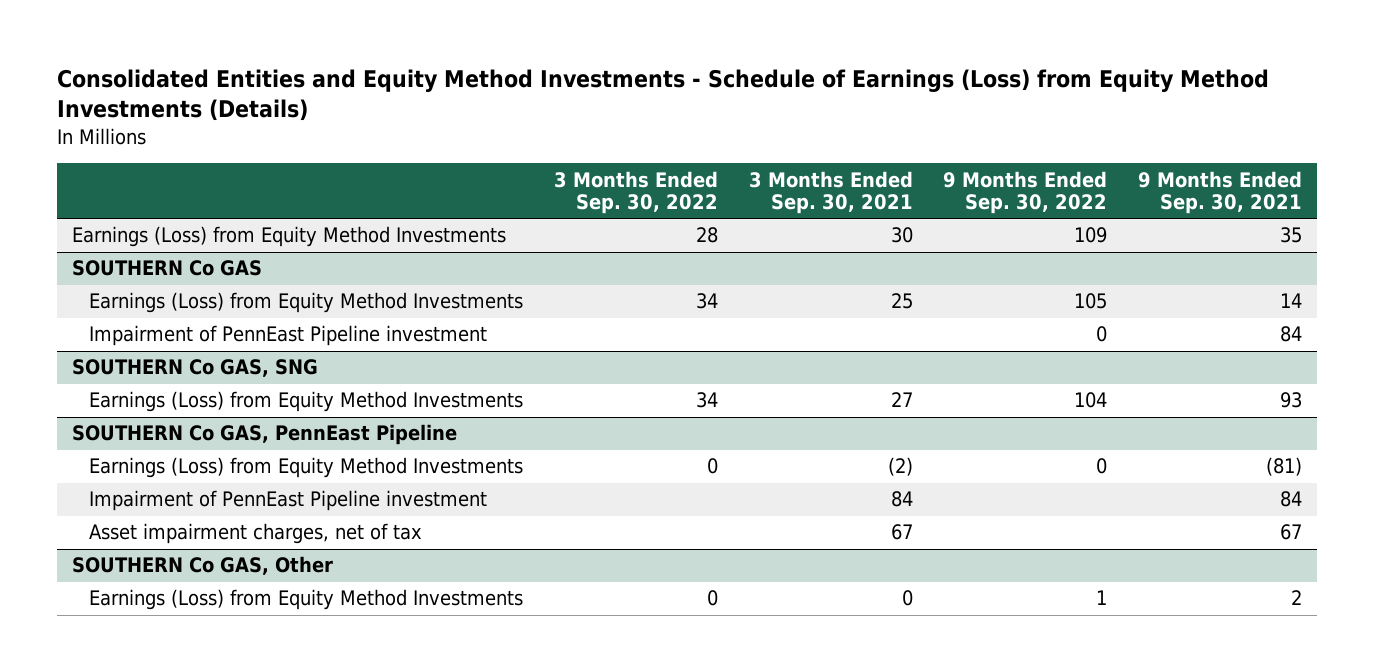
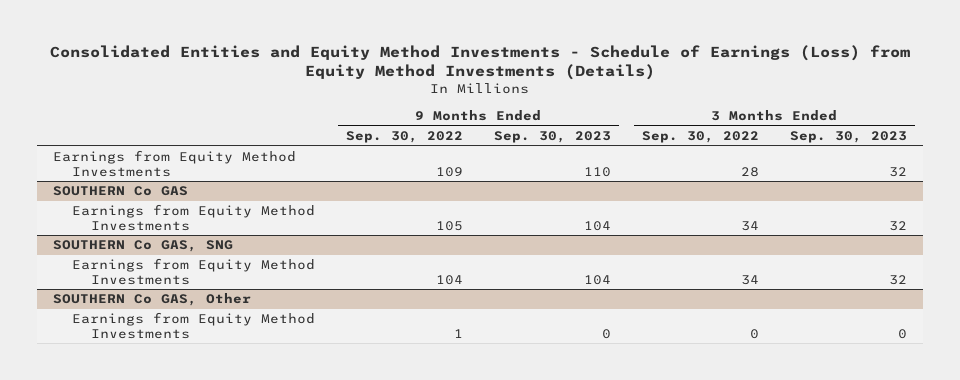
[748,170,913,215] 3 Months Ended Sep. 30, 2021 -> none
[1138,170,1303,215] 9 Months Ended Sep. 30, 2021 -> none
none -> [493,131,611,144] Sep. 30, 2023
none -> [790,131,908,144] Sep. 30, 2023
[72,226,507,248] Earnings (Loss) from Equity Method Investments -> [52,150,296,177] Earnings from Equity Method Investments
[88,325,487,347] Impairment of PennEast Pipeline investment -> none
[88,292,523,314] Earnings (Loss) from Equity Method Investments -> [71,204,315,231] Earnings from Equity Method Investments
[72,424,458,446] SOUTHERN Co GAS, PennEast Pipeline -> none
[88,457,523,479] Earnings (Loss) from Equity Method Investments -> none
[88,490,487,512] Impairment of PennEast Pipeline investment -> none
[88,523,422,545] Asset impairment charges, net of tax -> none
[88,391,523,413] Earnings (Loss) from Equity Method Investments -> [71,258,315,285] Earnings from Equity Method Investments
[88,589,523,611] Earnings (Loss) from Equity Method Investments -> [71,312,315,339] Earnings from Equity Method Investments

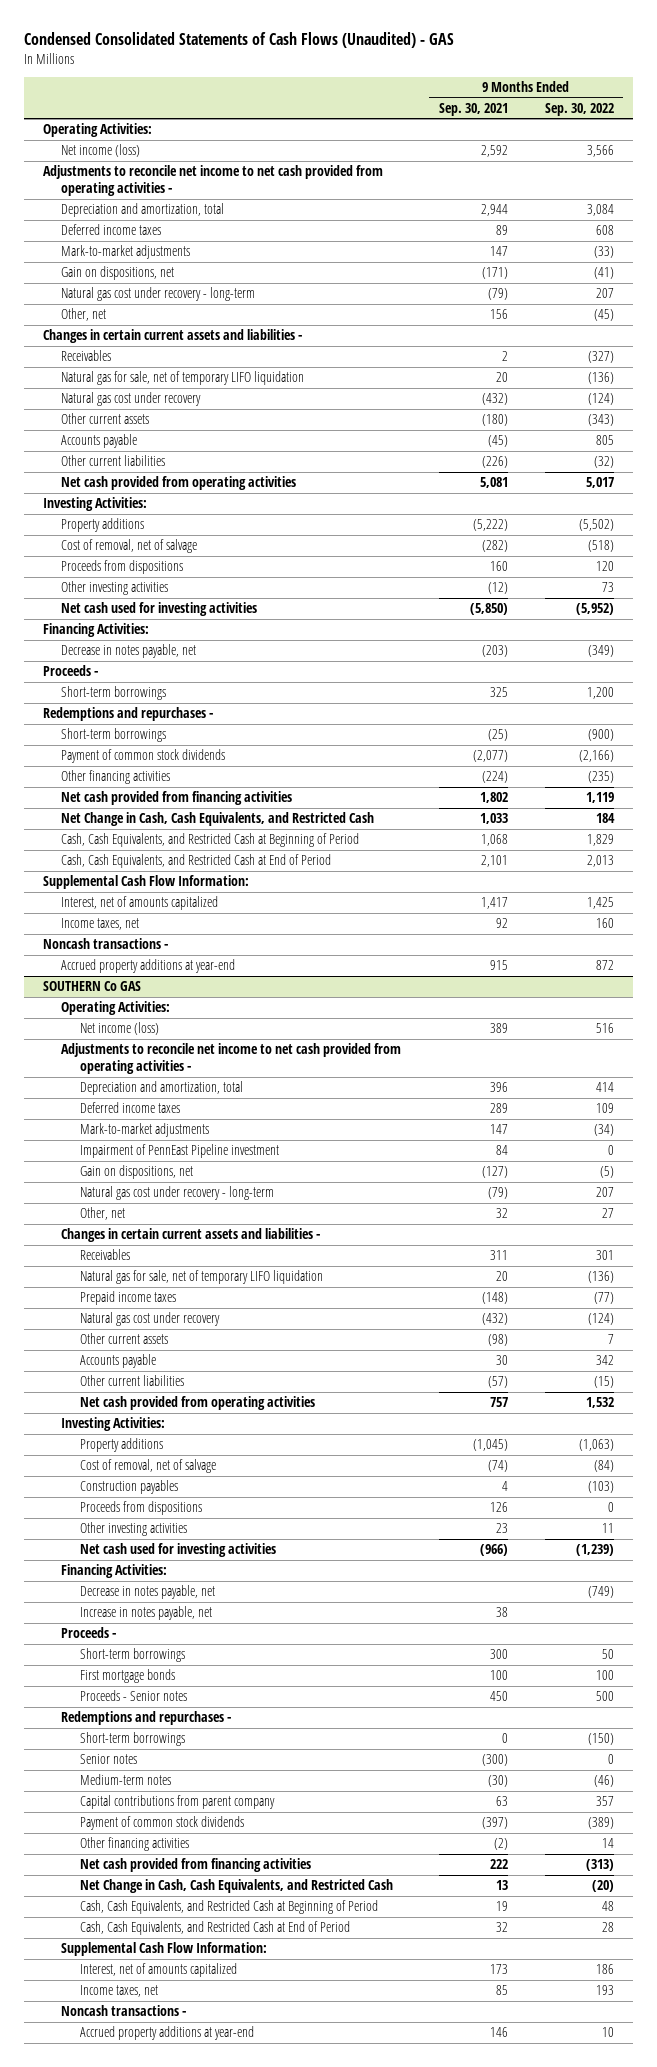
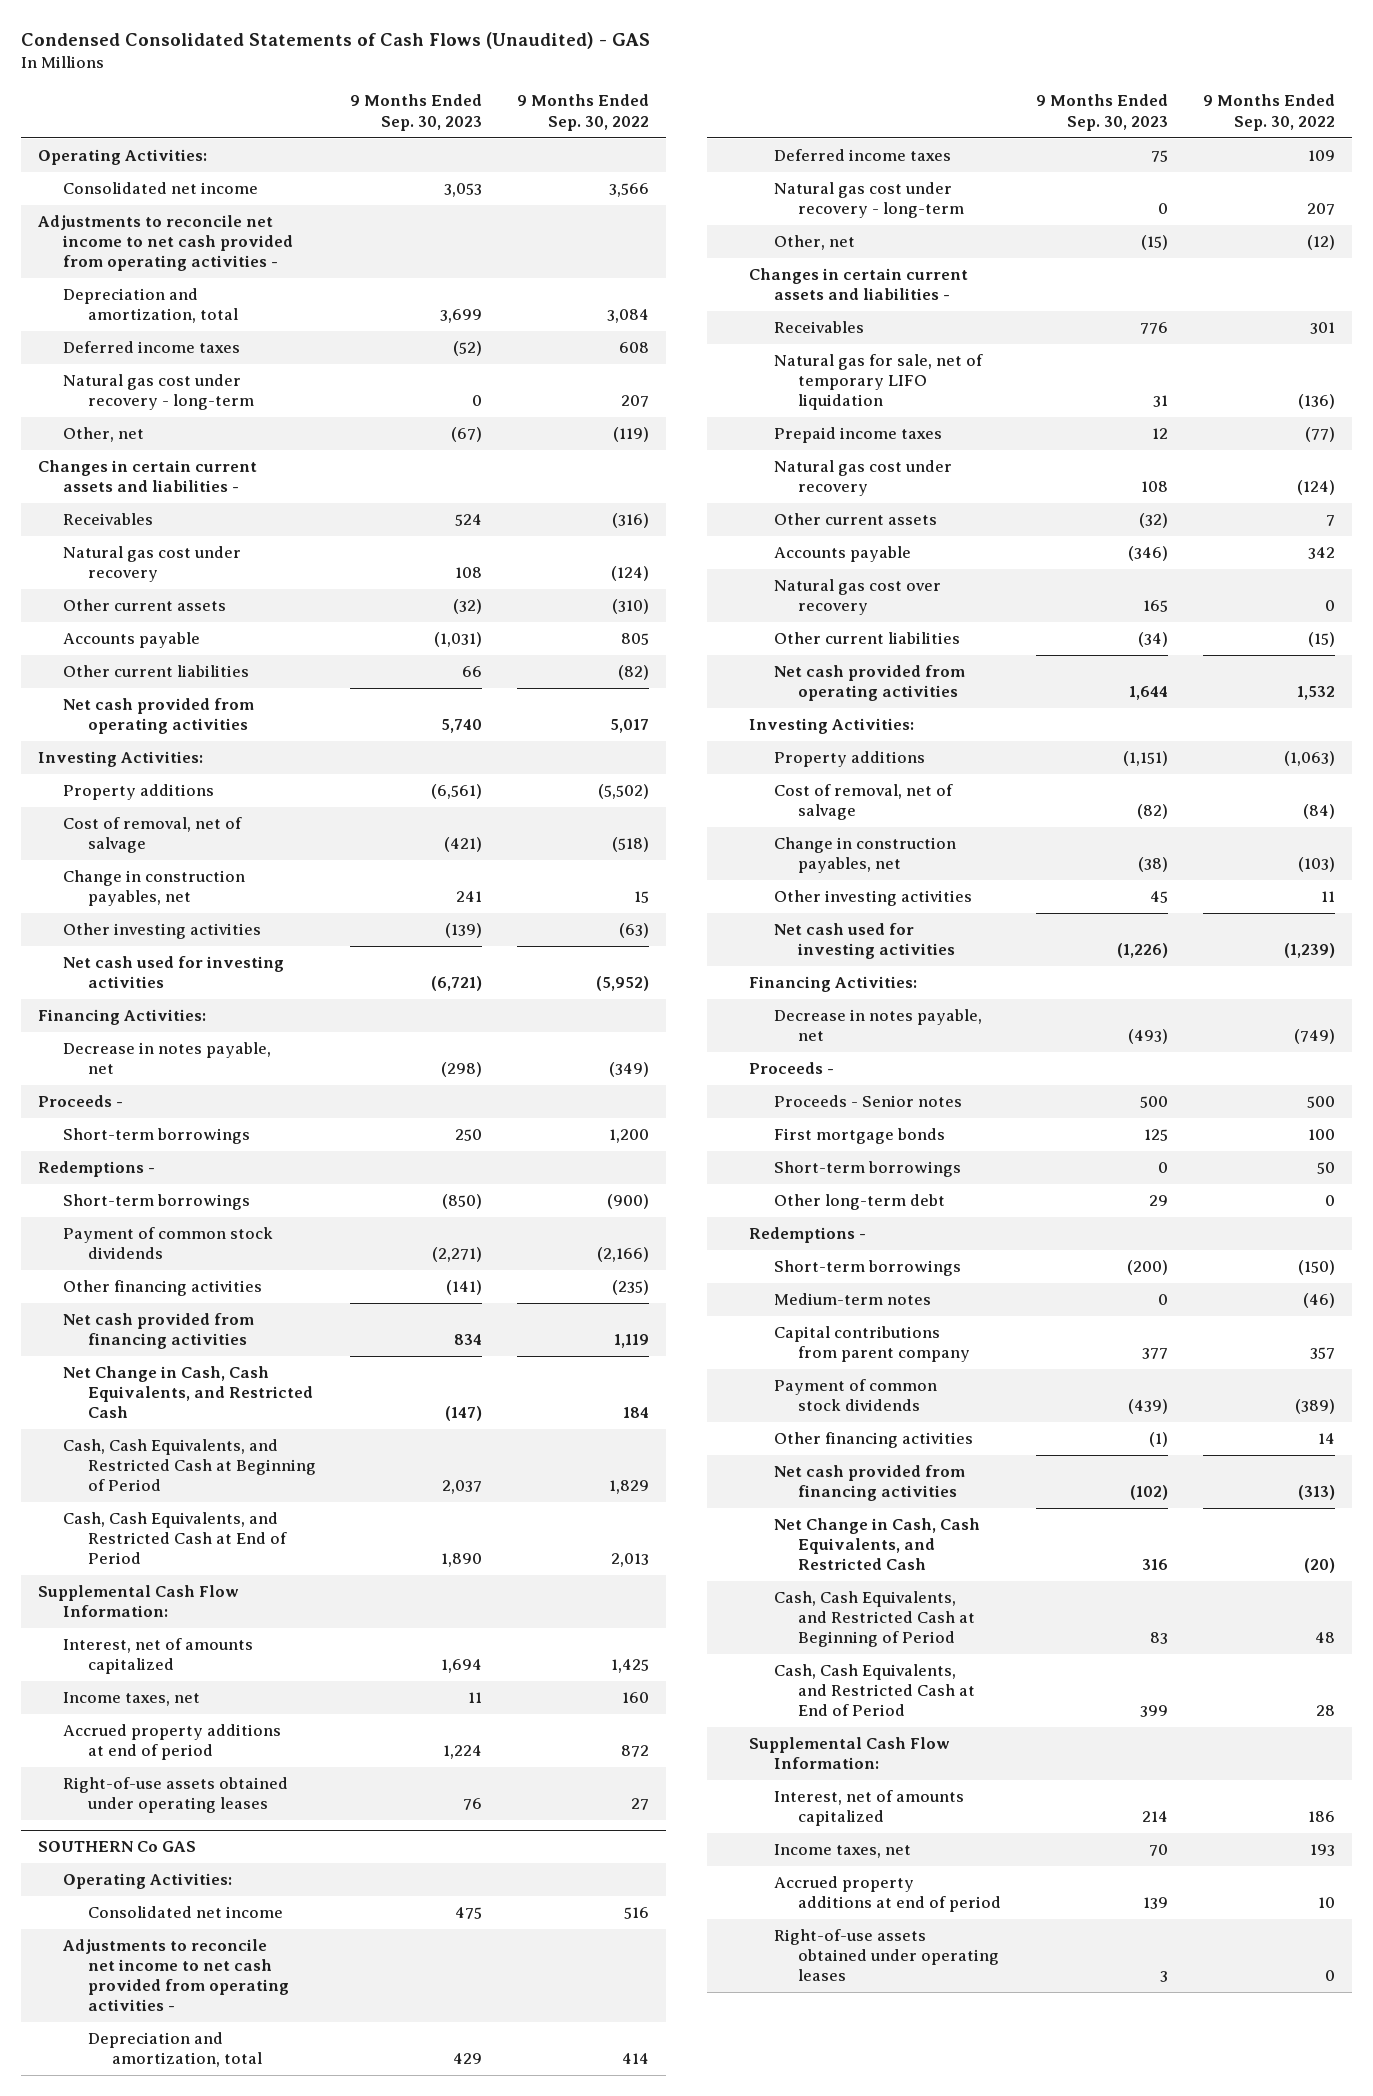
[438,102,508,116] Sep. 30, 2021 -> none
none -> [350,94,483,131] 9 Months Ended Sep. 30, 2023
[61,144,141,158] Net income (loss) -> [62,182,258,195] Consolidated net income
[61,245,191,260] Mark-to-market adjustments -> none
[61,266,175,281] Gain on dispositions, net -> none
[593,309,614,322] (45) -> [612,427,649,443] (119)
[61,371,305,386] Natural gas for sale, net of temporary LIFO liquidation -> none
[587,351,614,364] (327) -> [611,513,649,529] (316)
[587,414,614,427] (343) -> [611,599,649,615] (310)
[593,456,614,469] (32) -> [617,665,649,681] (82)
[61,560,184,575] Proceeds from dispositions -> none
none -> [62,870,245,907] Change in construction payables, net
[601,582,614,593] 73 -> [618,923,649,939] (63)
[42,707,213,722] Redemptions and repurchases - -> [38,1161,156,1178] Redemptions -
[42,938,168,950] Noncash transactions - -> none
[61,959,236,974] Accrued property additions at year-end -> [62,1724,281,1761] Accrued property additions at end of period
none -> [62,1777,288,1814] Right-of-use assets obtained under operating leases
[79,1022,159,1036] Net income (loss) -> [87,1906,283,1919] Consolidated net income
[79,1123,209,1138] Mark-to-market adjustments -> none
[79,1144,279,1159] Impairment of PennEast Pipeline investment -> none
[79,1165,193,1180] Gain on dispositions, net -> none
[601,1208,614,1219] 27 -> [1306,235,1335,251] (12)
none -> [773,579,941,616] Natural gas cost over recovery
[79,1501,202,1516] Proceeds from dispositions -> none
[79,1480,178,1495] Construction payables -> [773,837,956,874] Change in construction payables, net
[79,1606,212,1621] Increase in notes payable, net -> none
[79,1669,175,1684] First mortgage bonds -> [773,1128,945,1145] First mortgage bonds
[79,1648,185,1663] Short-term borrowings -> [773,1161,961,1178] Short-term borrowings
none -> [773,1194,945,1211] Other long-term debt
[61,1711,232,1726] Redemptions and repurchases - -> [748,1227,866,1244] Redemptions -
[79,1754,137,1765] Senior notes -> none
[61,2005,187,2017] Noncash transactions - -> none
[79,2026,254,2041] Accrued property additions at year-end -> [773,1876,1002,1913] Accrued property additions at end of period
none -> [773,1929,1000,1982] Right-of-use assets obtained under operating leases

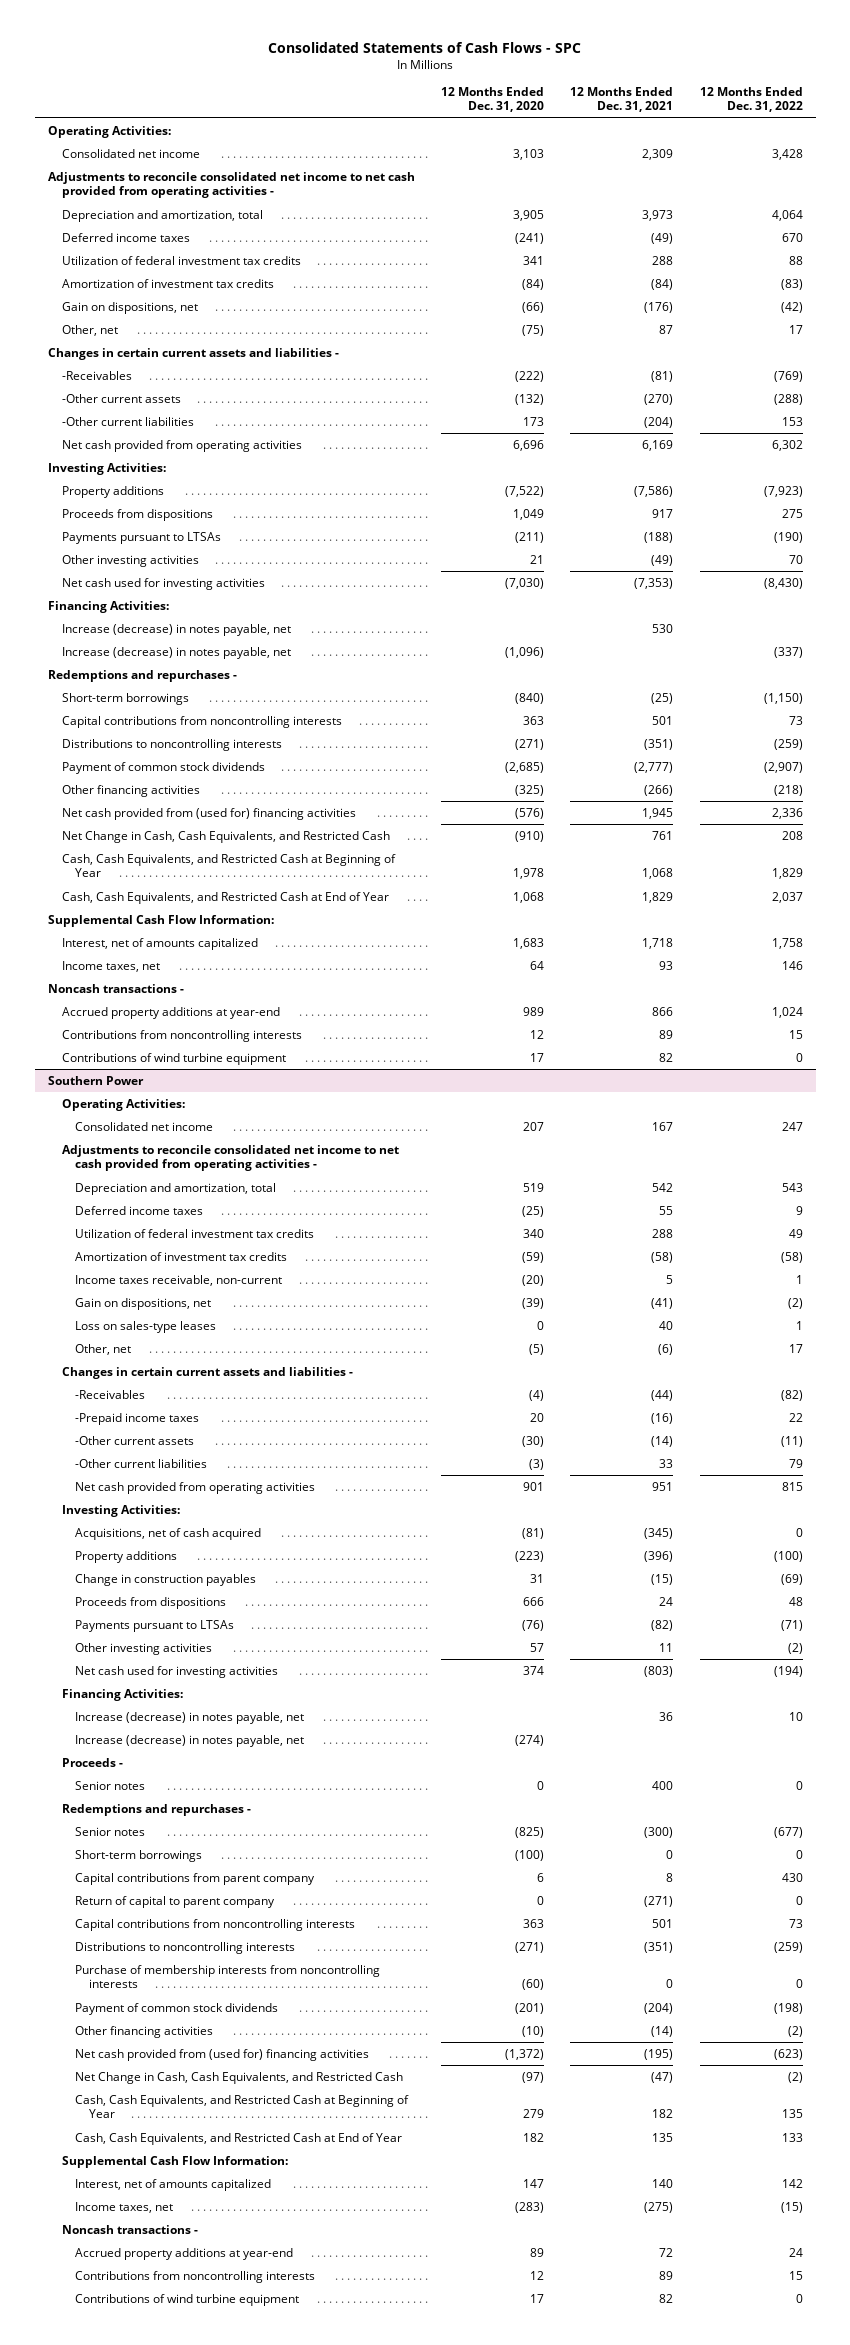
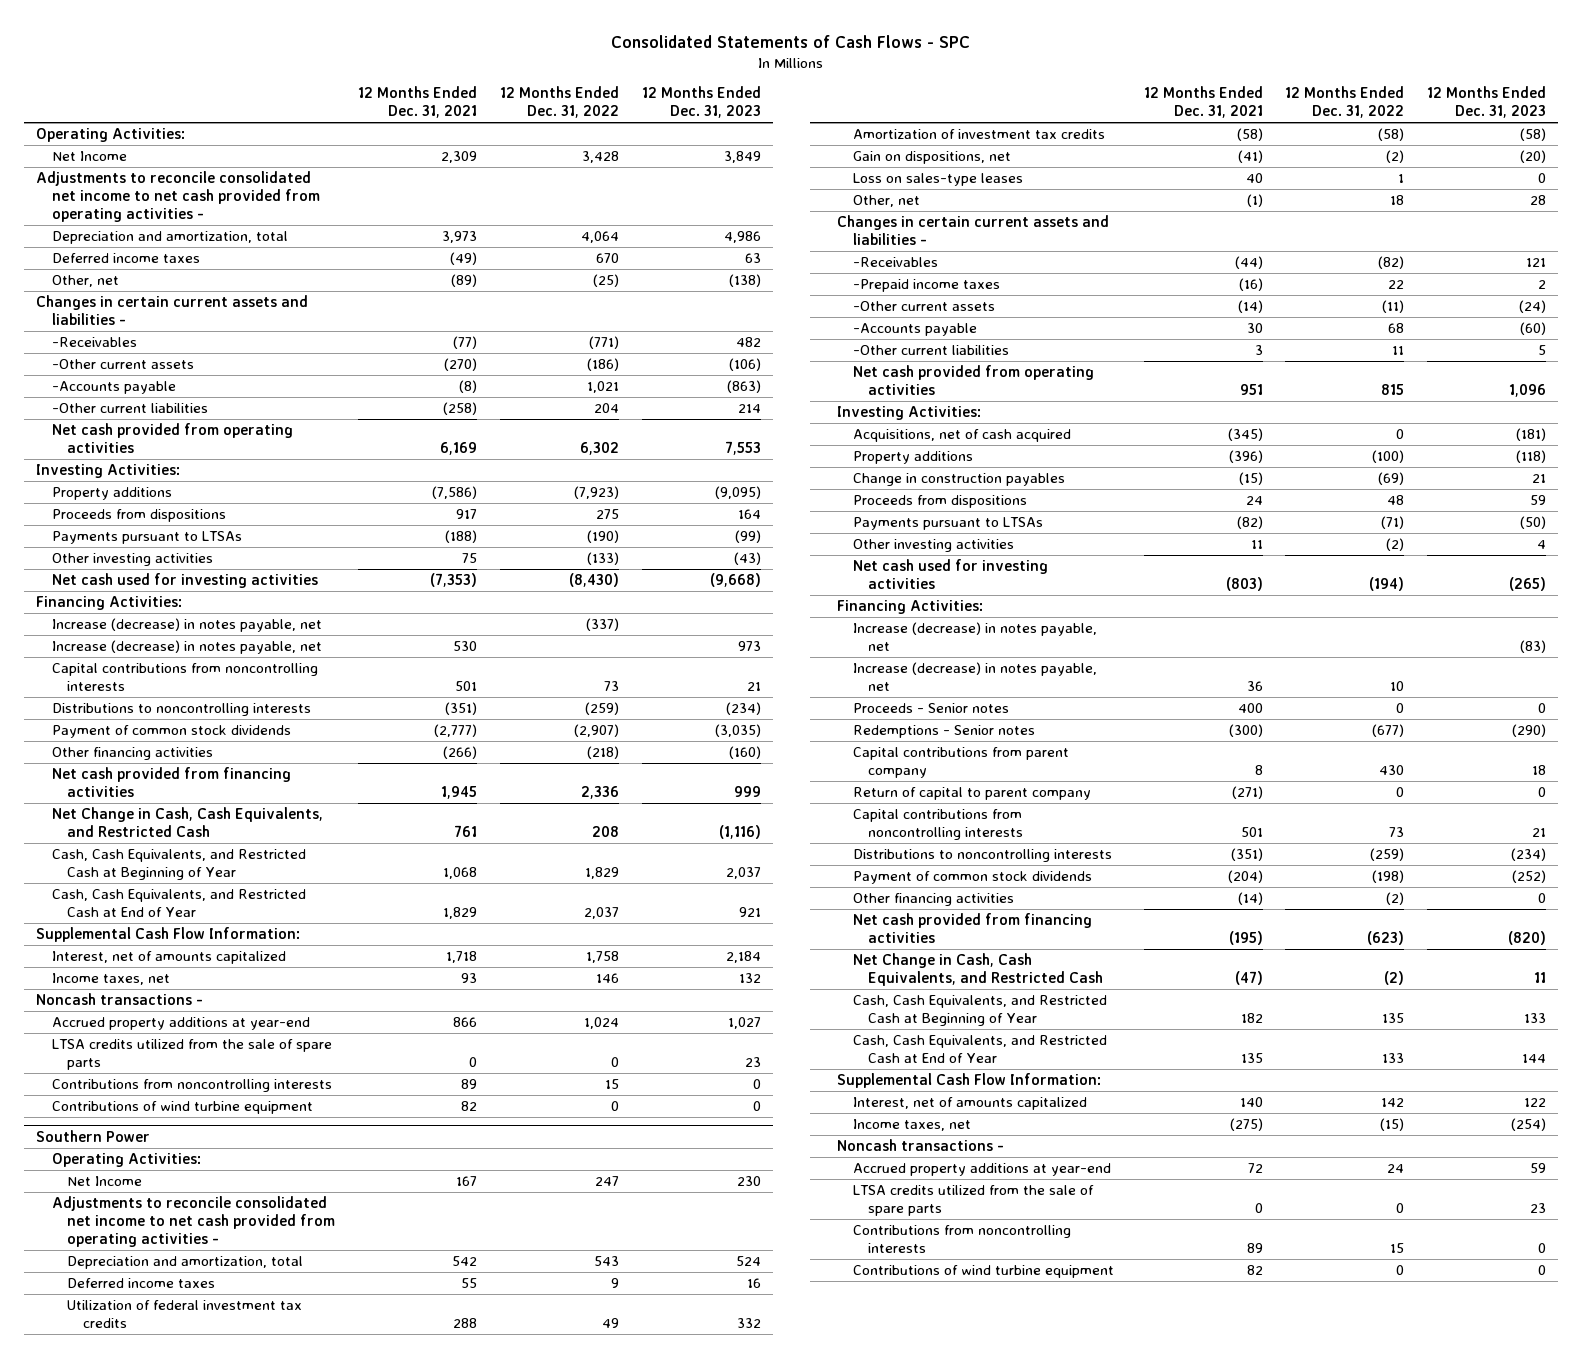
[441,87,545,113] 12 Months Ended Dec. 31, 2020 -> none
none -> [642,86,762,119] 12 Months Ended Dec. 31, 2023
[61,148,200,158] Consolidated net income -> [51,151,127,162] Net Income
[61,255,301,265] Utilization of federal investment tax credits -> none
[61,278,274,288] Amortization of investment tax credits -> none
[61,301,198,314] Gain on dispositions, net -> none
[659,324,674,334] 87 -> [451,274,478,288] (89)
[788,324,803,334] 17 -> [593,274,620,288] (25)
[651,370,674,382] (81) -> [453,336,478,350] (77)
[773,370,803,382] (769) -> [589,336,620,350] (771)
[773,393,803,405] (288) -> [587,358,620,372] (186)
none -> [51,381,176,395] -Accounts payable
[644,416,674,428] (204) -> [443,402,478,416] (258)
[781,416,803,426] 153 -> [594,403,620,414] 204
[651,554,674,566] (49) -> [462,553,478,564] 75
[788,554,803,564] 70 -> [587,552,620,566] (133)
[47,669,237,682] Redemptions and repurchases - -> none
[61,692,189,705] Short-term borrowings -> none
[61,623,291,636] Increase (decrease) in notes payable, net -> [51,640,322,655] Increase (decrease) in notes payable, net
[61,807,356,820] Net cash provided from (used for) financing activities -> [51,767,291,797] Net cash provided from financing activities
none -> [51,1039,332,1070] LTSA credits utilized from the sale of spare parts
[75,1121,214,1131] Consolidated net income -> [67,1176,143,1187] Net Income
[75,1274,283,1286] Income taxes receivable, non-current -> none
[658,1343,674,1355] (6) -> [1246,194,1263,208] (1)
[788,1343,803,1353] 17 -> [1390,195,1405,206] 18
none -> [852,323,977,337] -Accounts payable
[659,1458,674,1468] 33 -> [1254,345,1263,356] 3
[788,1458,803,1468] 79 -> [1392,346,1405,356] 11
[61,1757,123,1767] Proceeds - -> none
[61,1803,251,1816] Redemptions and repurchases - -> none
[75,1849,203,1862] Short-term borrowings -> none
[75,1711,305,1724] Increase (decrease) in notes payable, net -> [852,662,1097,691] Increase (decrease) in notes payable, net
[75,1780,146,1790] Senior notes -> [852,703,1009,714] Proceeds - Senior notes
[75,1826,146,1836] Senior notes -> [852,725,1035,739] Redemptions - Senior notes
[75,1964,381,1989] Purchase of membership interests from noncontrolling interests -> none
[75,2048,370,2061] Net cash provided from (used for) financing activities -> [852,913,1092,943] Net cash provided from financing activities
none -> [852,1185,1094,1216] LTSA credits utilized from the sale of spare parts

